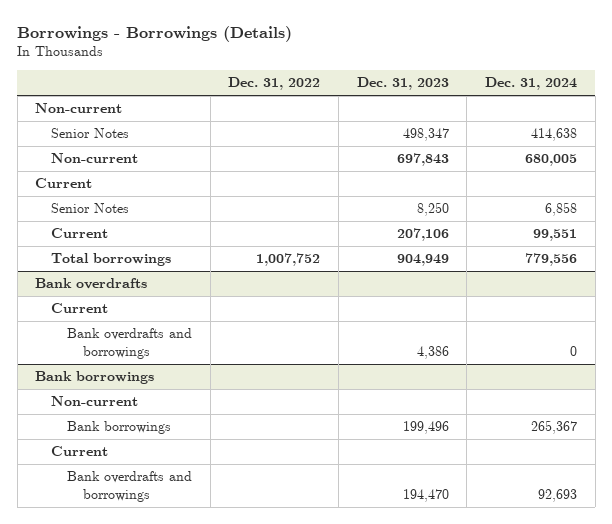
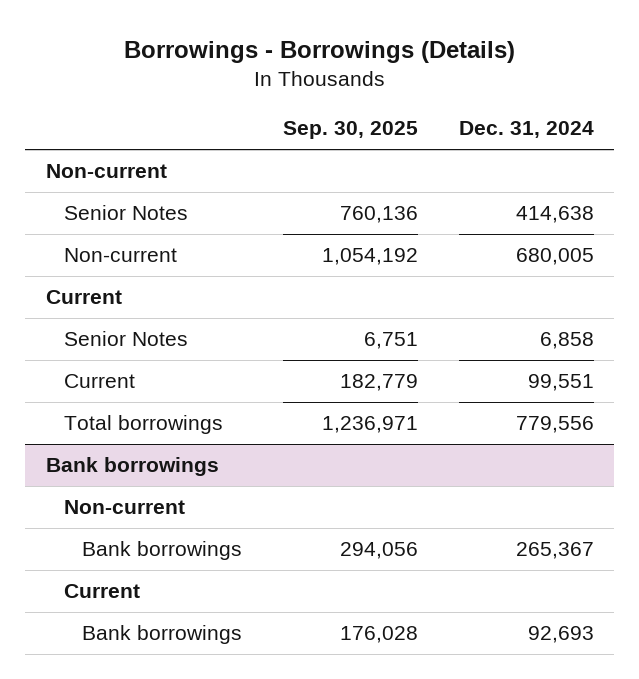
[228,77,321,91] Dec. 31, 2022 -> none
[356,77,449,91] Dec. 31, 2023 -> none
none -> [283,121,419,140] Sep. 30, 2025
[35,278,148,290] Bank overdrafts -> none
[51,303,109,314] Current -> none
[66,328,192,359] Bank overdrafts and borrowings -> none
[66,471,192,502] Bank overdrafts and borrowings -> [82,625,243,645] Bank borrowings

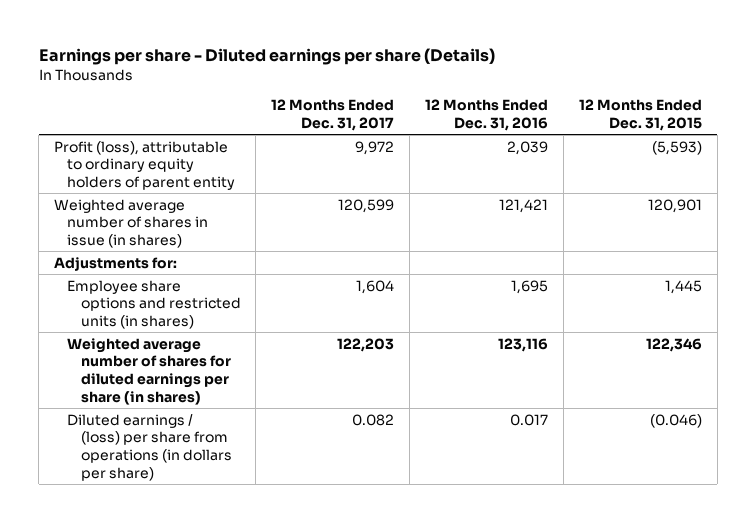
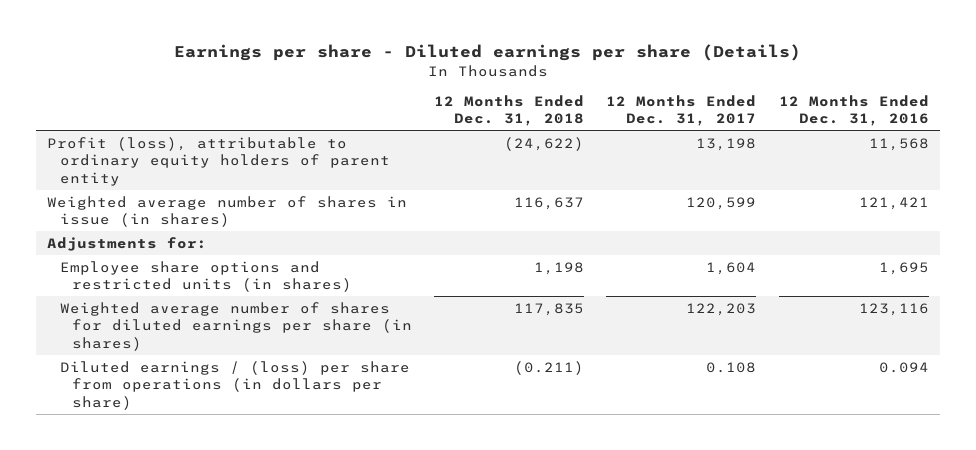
[578,99,702,131] 12 Months Ended Dec. 31, 2015 -> none
none -> [434,94,585,127] 12 Months Ended Dec. 31, 2018
[355,140,395,155] 9,972 -> [696,137,757,151] 13,198
[507,140,549,155] 2,039 -> [868,137,929,151] 11,568
[352,413,395,426] 0.082 -> [706,361,757,373] 0.108
[510,413,549,426] 0.017 -> [878,361,929,373] 0.094

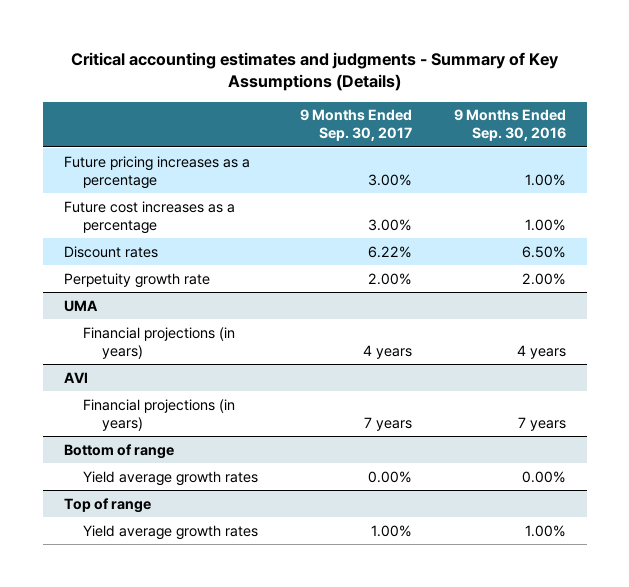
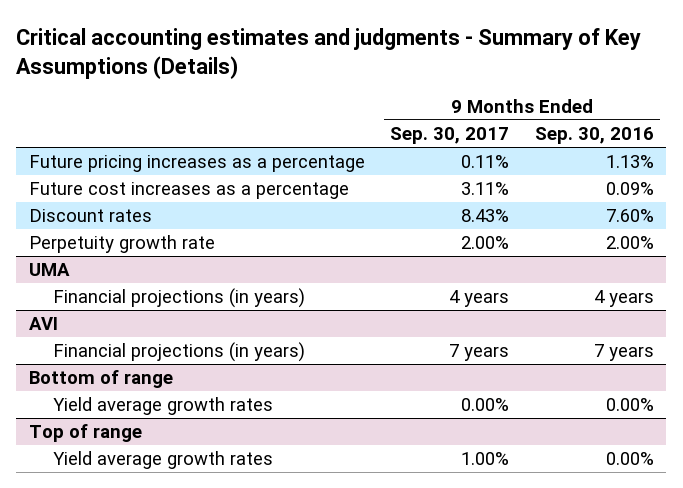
[367,173,412,186] 3.00% -> [461,155,510,169] 0.11%
[524,173,566,186] 1.00% -> [605,155,654,169] 1.13%
[367,218,412,231] 3.00% -> [461,182,510,196] 3.11%
[524,218,566,231] 1.00% -> [605,182,654,196] 0.09%
[367,245,412,258] 6.22% -> [461,209,510,223] 8.43%
[521,245,566,258] 6.50% -> [605,209,654,223] 7.60%
[524,524,566,537] 1.00% -> [605,452,654,466] 0.00%

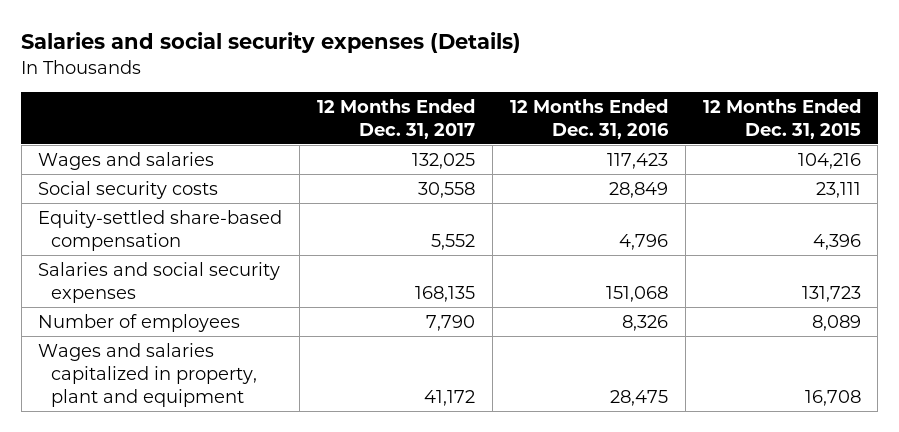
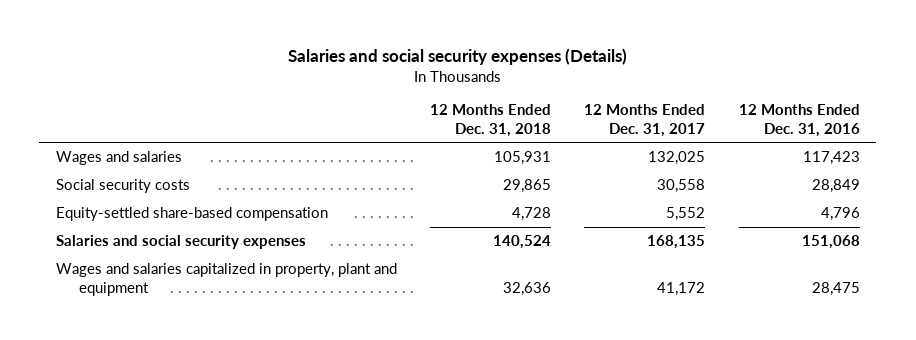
[702,98,861,139] 12 Months Ended Dec. 31, 2015 -> none
none -> [430,104,552,137] 12 Months Ended Dec. 31, 2018
[38,313,241,332] Number of employees -> none

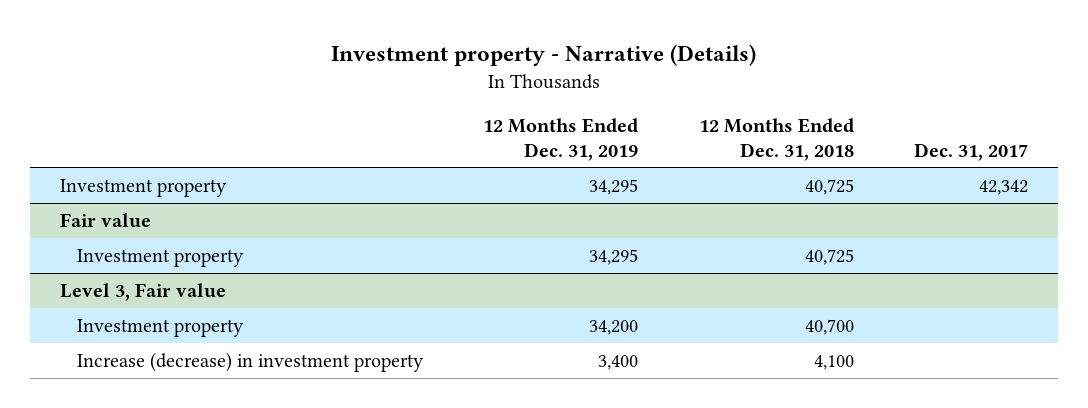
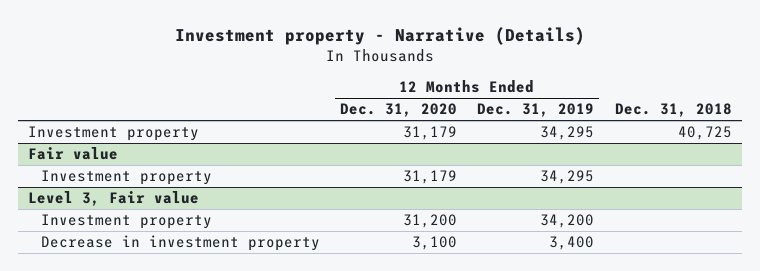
[698,118,854,161] 12 Months Ended Dec. 31, 2018 -> none
[914,142,1029,161] Dec. 31, 2017 -> none
none -> [339,103,457,118] Dec. 31, 2020
none -> [614,103,732,118] Dec. 31, 2018
[77,351,425,372] Increase (decrease) in investment property -> [40,235,320,252] Decrease in investment property

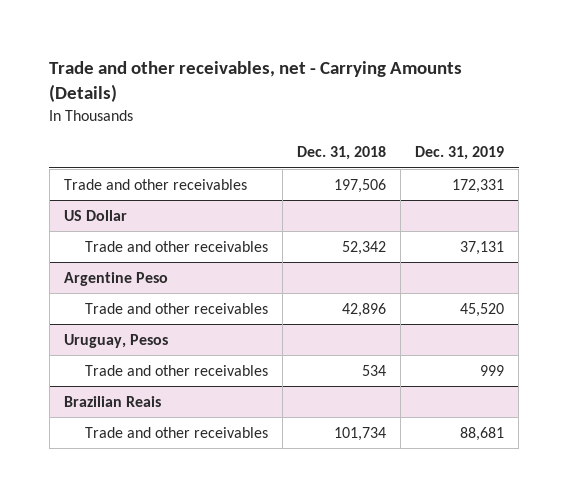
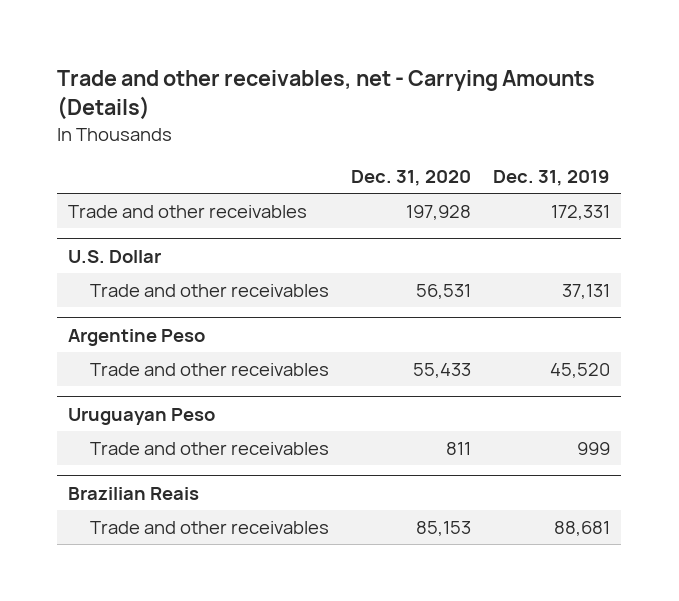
[297,146,387,161] Dec. 31, 2018 -> none
none -> [351,170,472,187] Dec. 31, 2020
[63,209,127,221] US Dollar -> [68,249,162,263] U.S. Dollar
[63,333,168,348] Uruguay, Pesos -> [68,407,216,425] Uruguayan Peso

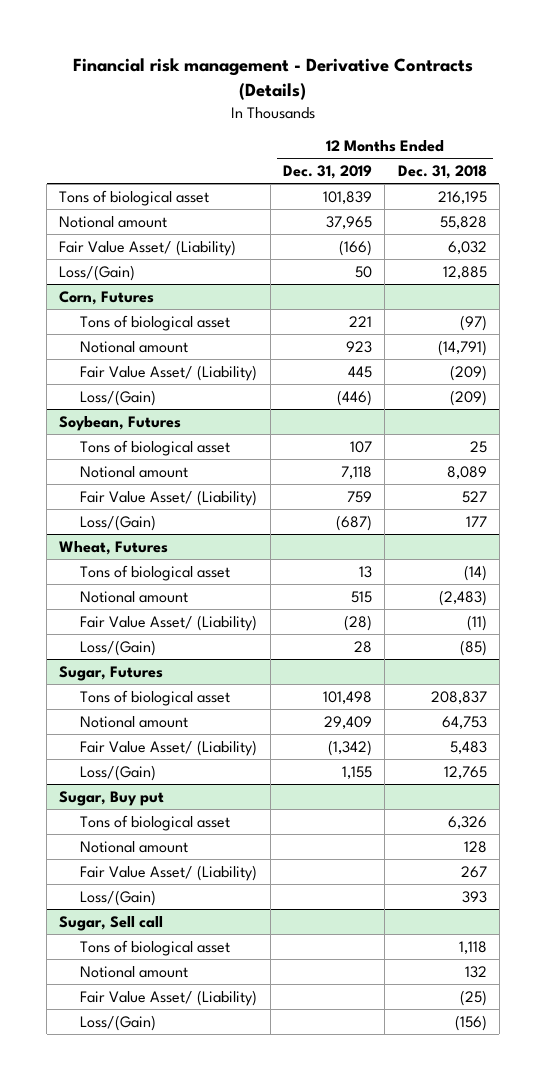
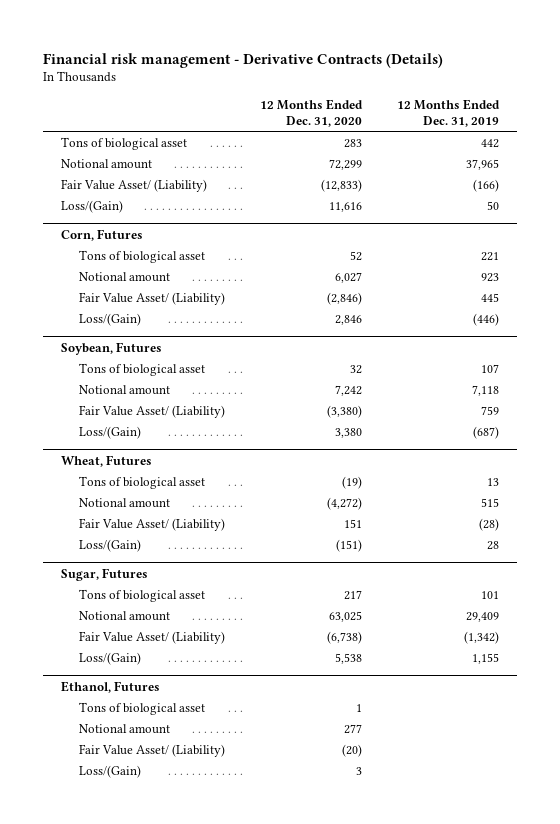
[397,165,487,180] Dec. 31, 2018 -> none
none -> [260,99,364,127] 12 Months Ended Dec. 31, 2020
[322,190,372,204] 101,839 -> [481,138,500,148] 442
[322,690,372,704] 101,498 -> [481,590,500,599] 101
[59,790,165,806] Sugar, Buy put -> none
[80,814,231,831] Tons of biological asset -> none
[80,840,189,853] Notional amount -> none
[80,864,258,881] Fair Value Asset/ (Liability) -> none
[80,889,157,906] Loss/(Gain) -> none
[59,915,164,931] Sugar, Sell call -> none
none -> [60,680,160,693] Ethanol, Futures

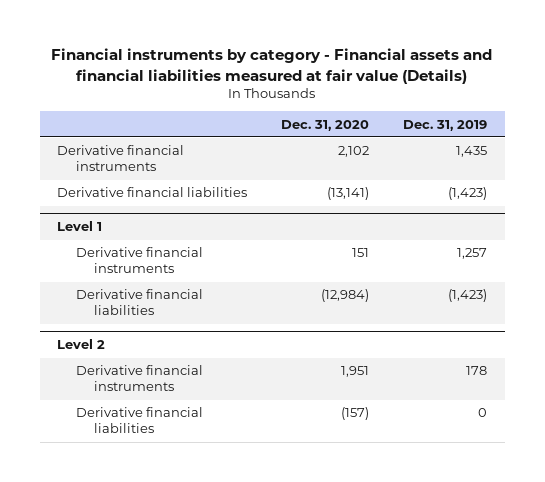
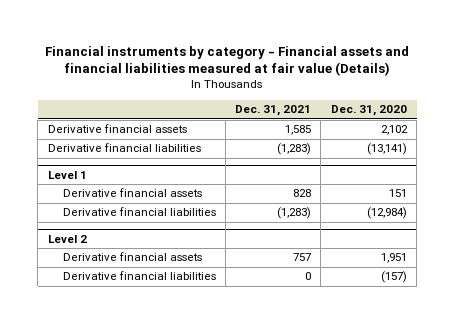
[403,119,488,131] Dec. 31, 2019 -> none
none -> [235,105,312,117] Dec. 31, 2021
[57,145,185,172] Derivative financial instruments -> [47,124,187,134] Derivative financial assets
[75,247,203,274] Derivative financial instruments -> [62,188,202,198] Derivative financial assets
[75,365,203,392] Derivative financial instruments -> [62,252,202,262] Derivative financial assets

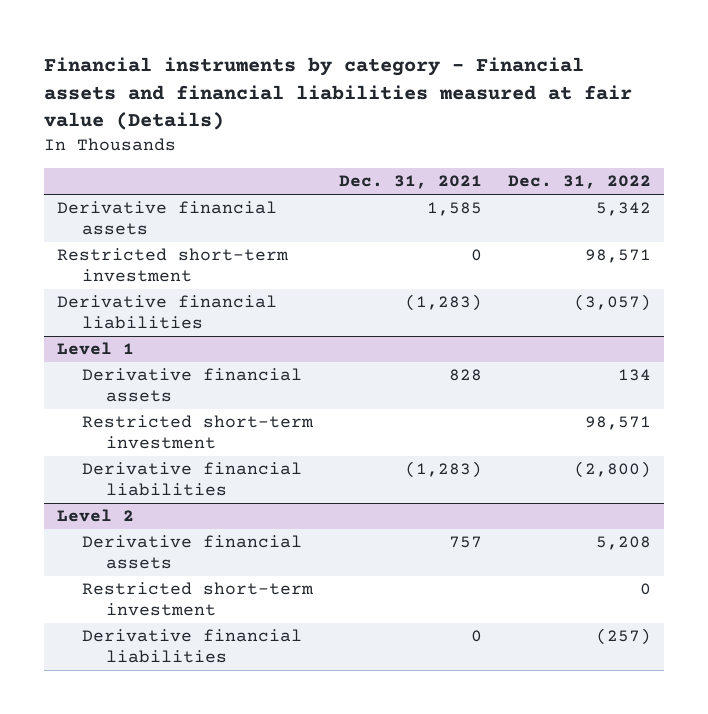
[330,105,407,117] Dec. 31, 2020 -> none
none -> [507,175,651,190] Dec. 31, 2022
none -> [56,248,289,282] Restricted short-term investment
none -> [81,415,314,449] Restricted short-term investment
none -> [81,582,314,616] Restricted short-term investment

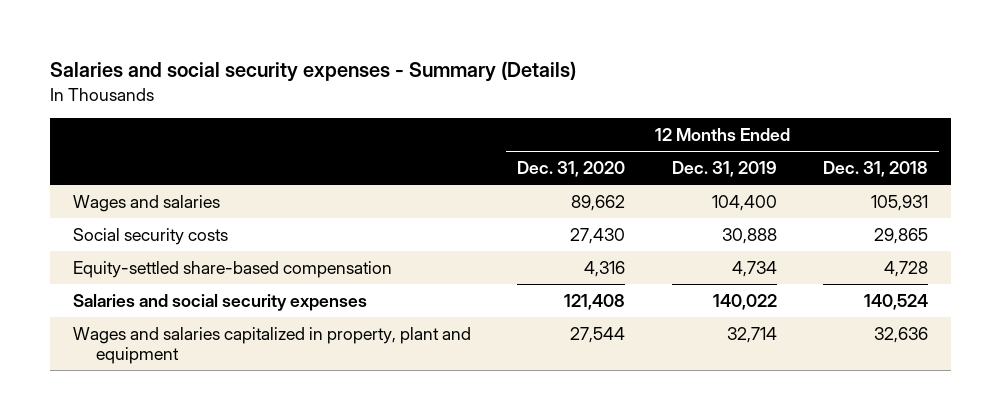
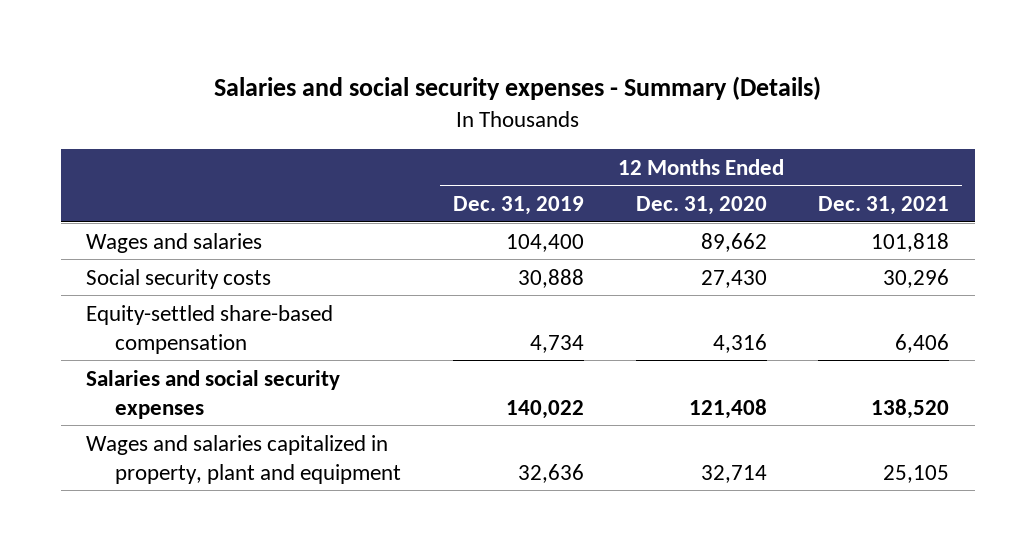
[822,161,928,178] Dec. 31, 2018 -> none
none -> [818,196,950,216] Dec. 31, 2021
[570,326,626,343] 27,544 -> [700,464,767,483] 32,714
[726,326,777,343] 32,714 -> [517,463,584,483] 32,636

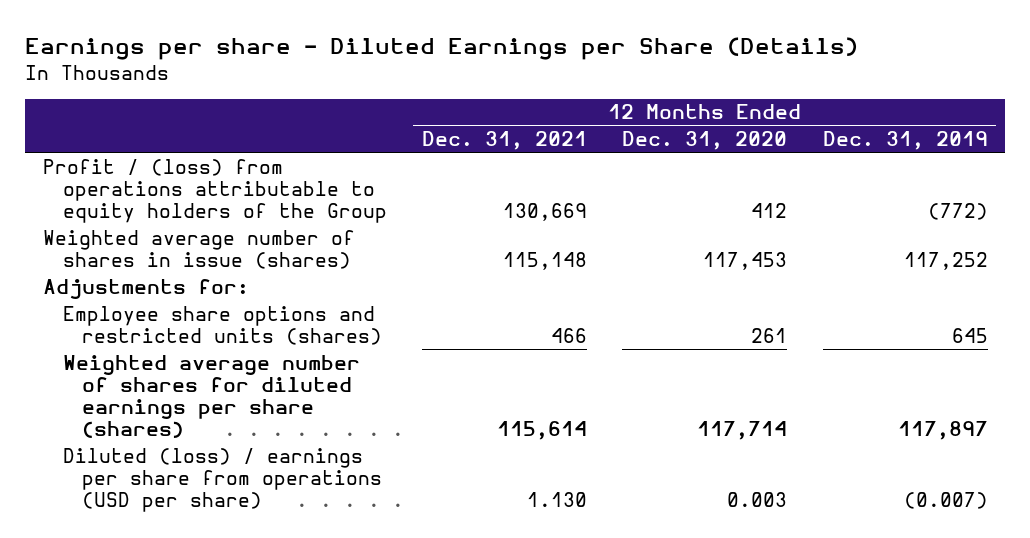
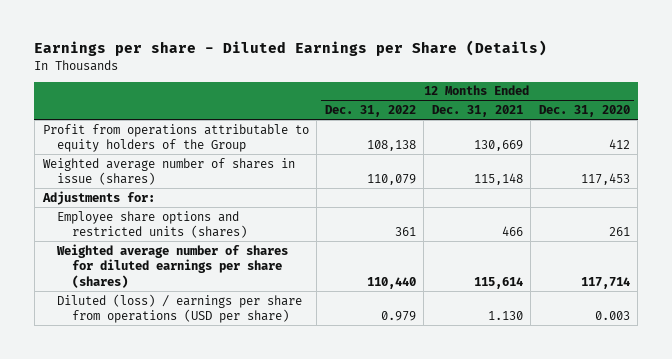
[822,131,988,151] Dec. 31, 2019 -> none
none -> [324,105,416,118] Dec. 31, 2022
[42,158,387,223] Profit / (loss) from operations attributable to equity holders of the Group -> [42,123,309,153] Profit from operations attributable to equity holders of the Group

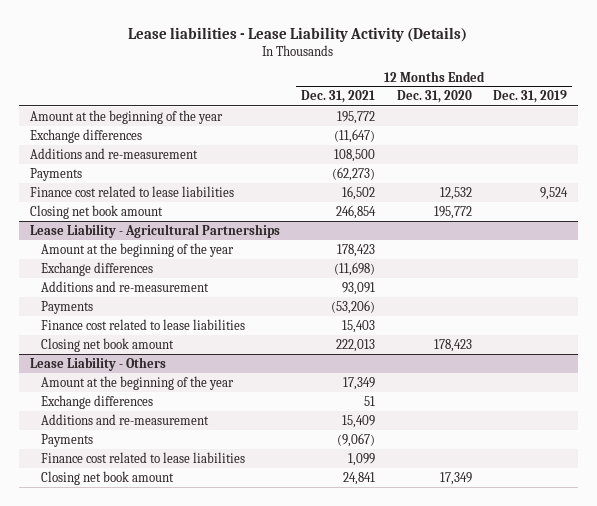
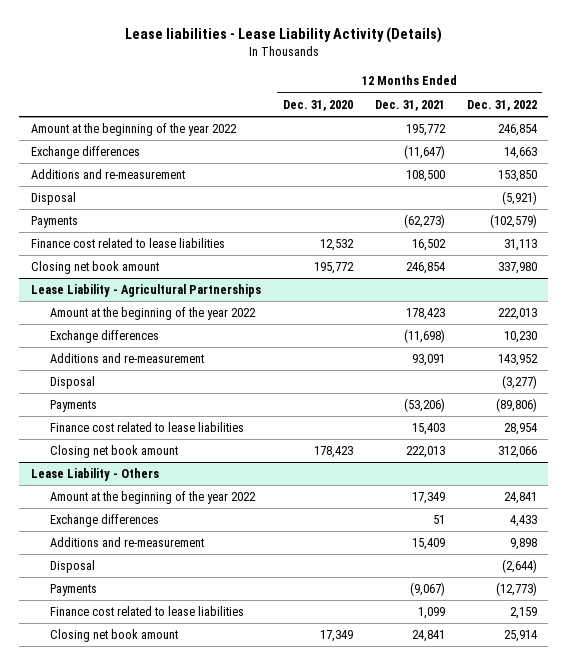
[492,90,567,104] Dec. 31, 2019 -> none
none -> [466,99,537,111] Dec. 31, 2022
[30,109,224,124] Amount at the beginning of the year -> [30,123,237,137] Amount at the beginning of the year 2022
none -> [30,192,76,206] Disposal
[41,242,235,257] Amount at the beginning of the year -> [50,307,257,321] Amount at the beginning of the year 2022
none -> [50,376,96,390] Disposal
[41,375,235,390] Amount at the beginning of the year -> [50,491,257,505] Amount at the beginning of the year 2022
none -> [50,560,96,574] Disposal

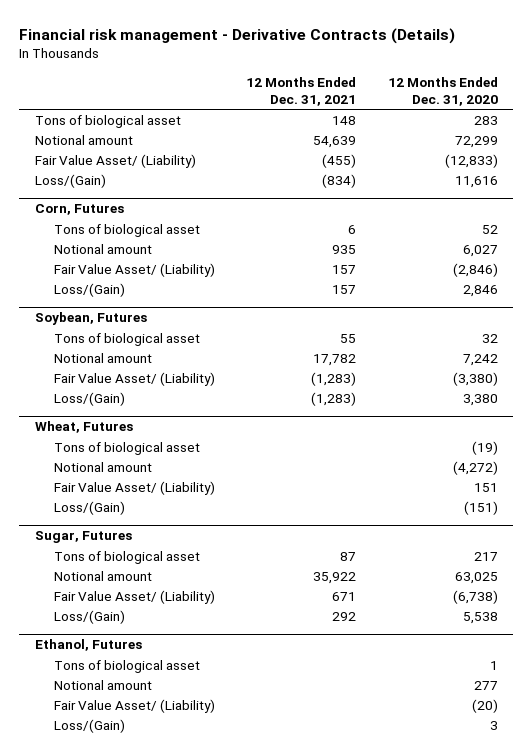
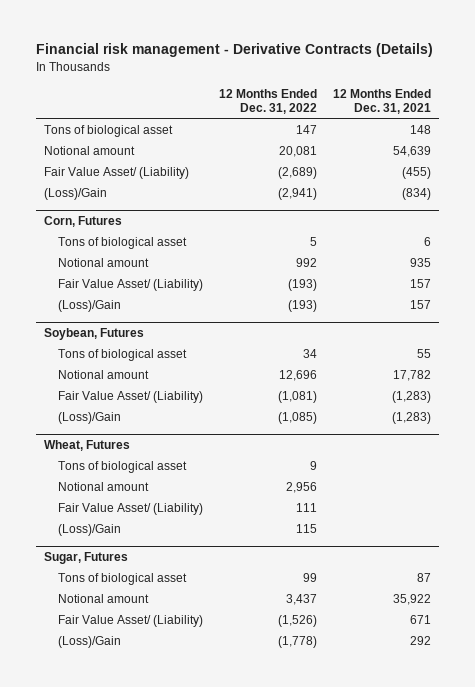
[387,76,498,106] 12 Months Ended Dec. 31, 2020 -> none
none -> [219,88,318,115] 12 Months Ended Dec. 31, 2022
[34,173,106,188] Loss/(Gain) -> [43,187,107,200] (Loss)/Gain
[54,282,126,297] Loss/(Gain) -> [57,299,121,312] (Loss)/Gain
[54,391,126,406] Loss/(Gain) -> [57,411,121,424] (Loss)/Gain
[54,500,126,515] Loss/(Gain) -> [57,523,121,536] (Loss)/Gain
[34,639,142,652] Ethanol, Futures -> none
[54,659,201,673] Tons of biological asset -> none
[54,679,153,690] Notional amount -> none
[54,698,216,713] Fair Value Asset/ (Liability) -> none
[54,718,126,733] Loss/(Gain) -> none
[54,609,126,624] Loss/(Gain) -> [57,635,121,648] (Loss)/Gain

